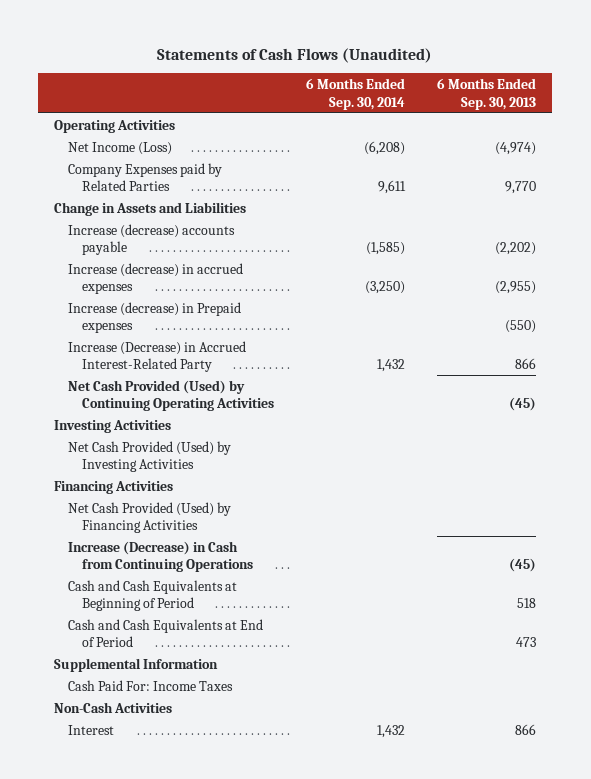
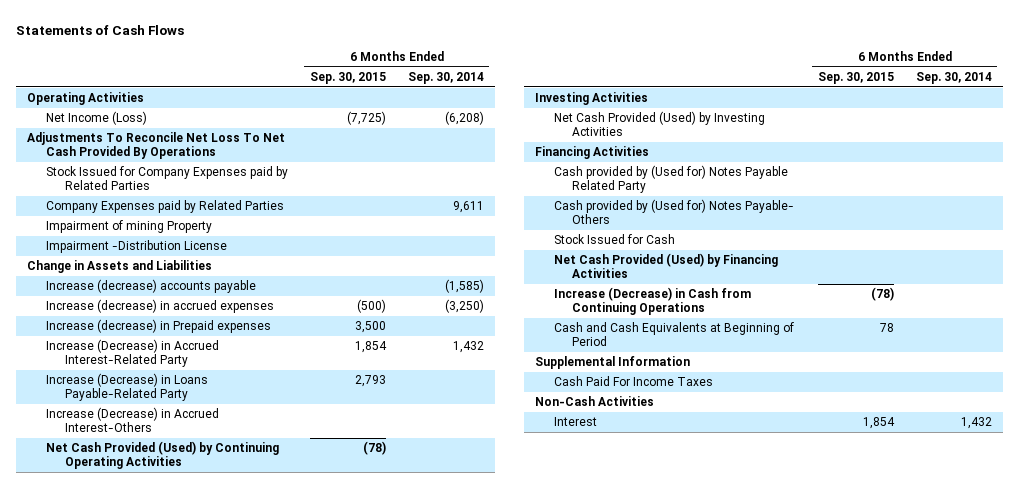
[157,47,433,63] Statements of Cash Flows (Unaudited) -> [16,24,185,35] Statements of Cash Flows
[437,77,537,110] 6 Months Ended Sep. 30, 2013 -> none
none -> [309,72,386,85] Sep. 30, 2015
none -> [27,132,286,160] Adjustments To Reconcile Net Loss To Net Cash Provided By Operations
none -> [45,166,288,191] Stock Issued for Company Expenses paid by Related Parties
none -> [45,220,212,234] Impairment of mining Property
none -> [45,240,227,254] Impairment -Distribution License
none -> [45,373,208,402] Increase (Decrease) in Loans Payable-Related Party
none -> [45,407,219,433] Increase (Decrease) in Accrued Interest-Others
none -> [553,165,788,194] Cash provided by (Used for) Notes Payable Related Party
none -> [553,199,794,225] Cash provided by (Used for) Notes Payable- Others
none -> [553,234,675,245] Stock Issued for Cash
[68,618,264,648] Cash and Cash Equivalents at End of Period -> none
[68,679,234,691] Cash Paid For: Income Taxes -> [553,376,713,387] Cash Paid For Income Taxes

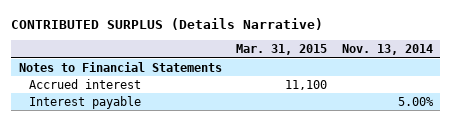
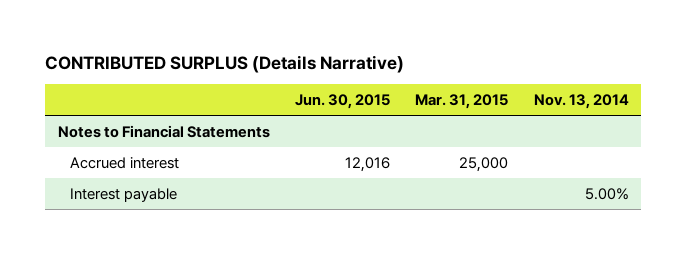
none -> [295,94,391,110] Jun. 30, 2015
[285,79,328,90] 11,100 -> [459,157,509,173] 25,000

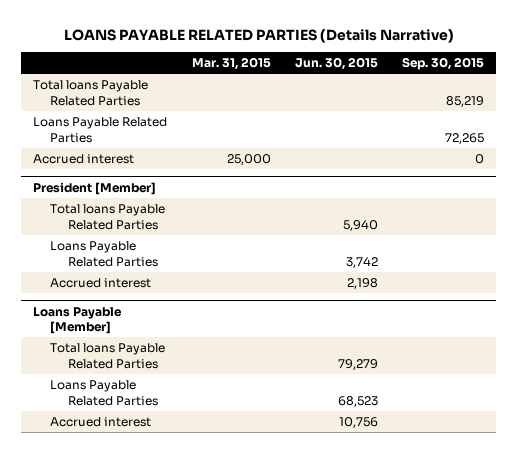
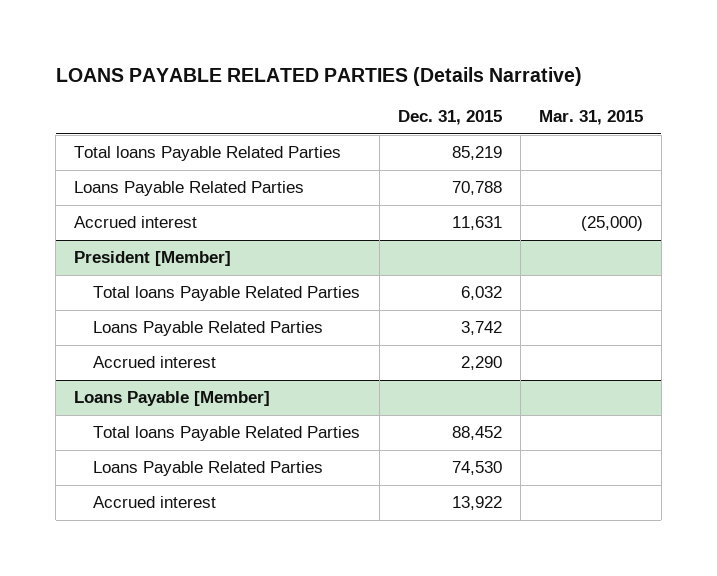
[294,57,378,71] Jun. 30, 2015 -> none
[401,57,484,71] Sep. 30, 2015 -> none
none -> [397,110,502,126] Dec. 31, 2015
[226,153,271,165] 25,000 -> [580,216,643,232] (25,000)

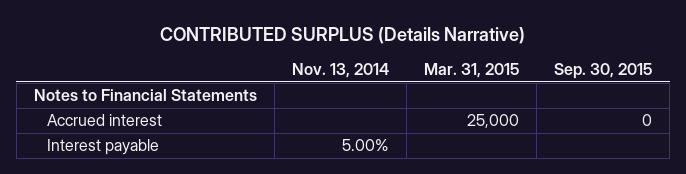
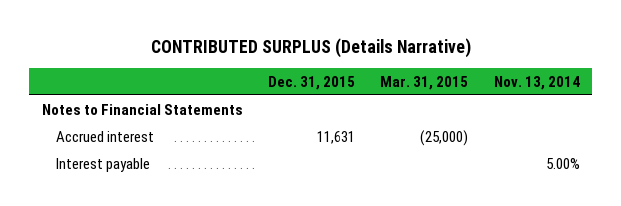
[554,62,653,79] Sep. 30, 2015 -> none
none -> [267,75,355,90] Dec. 31, 2015
[466,114,519,129] 25,000 -> [420,129,469,146] (25,000)

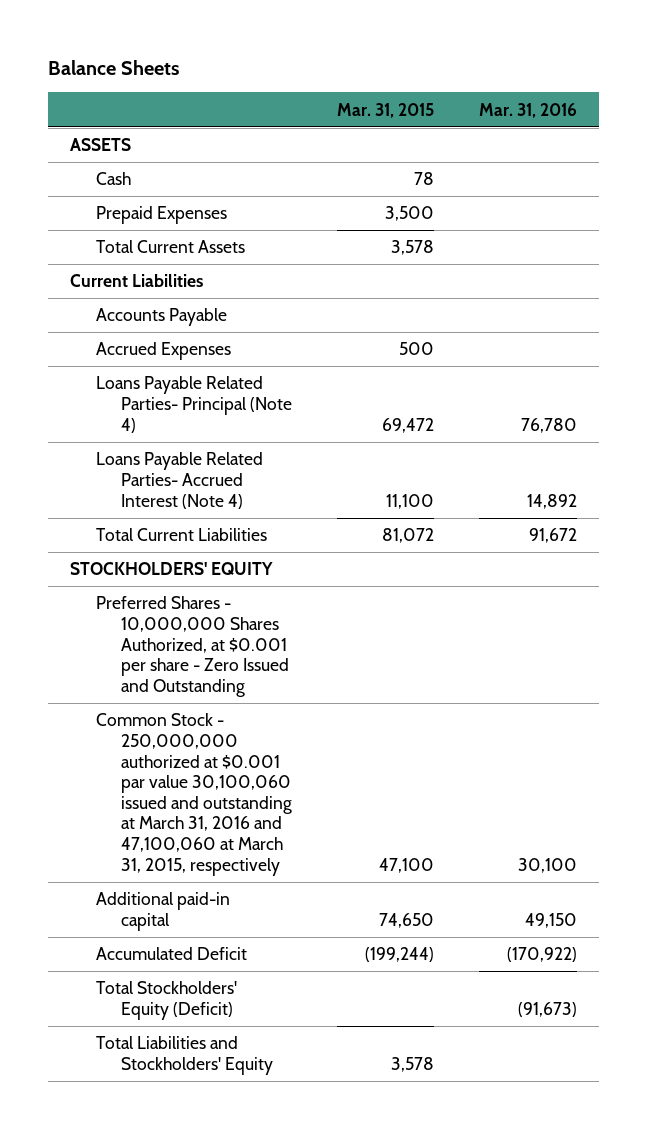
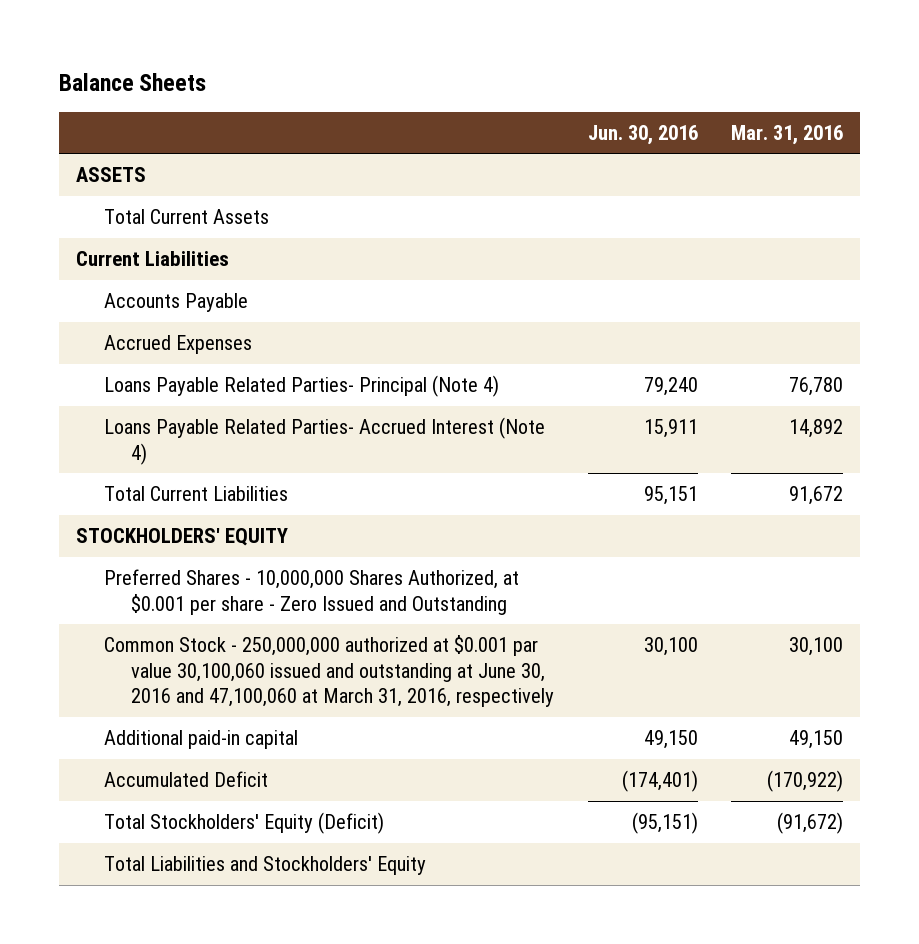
[337,102,435,118] Mar. 31, 2015 -> none
none -> [587,124,698,145] Jun. 30, 2016
[95,172,131,186] Cash -> none
[95,206,227,225] Prepaid Expenses -> none
[95,713,293,876] Common Stock - 250,000,000 authorized at $0.001 par value 30,100,060 issued and outstanding at March 31, 2016 and 47,100,060 at March 31, 2015, respectively -> [103,635,554,708] Common Stock - 250,000,000 authorized at $0.001 par value 30,100,060 issued and outstanding at June 30, 2016 and 47,100,060 at March 31, 2016, respectively
[517,1001,577,1017] (91,673) -> [777,812,844,835] (91,672)

